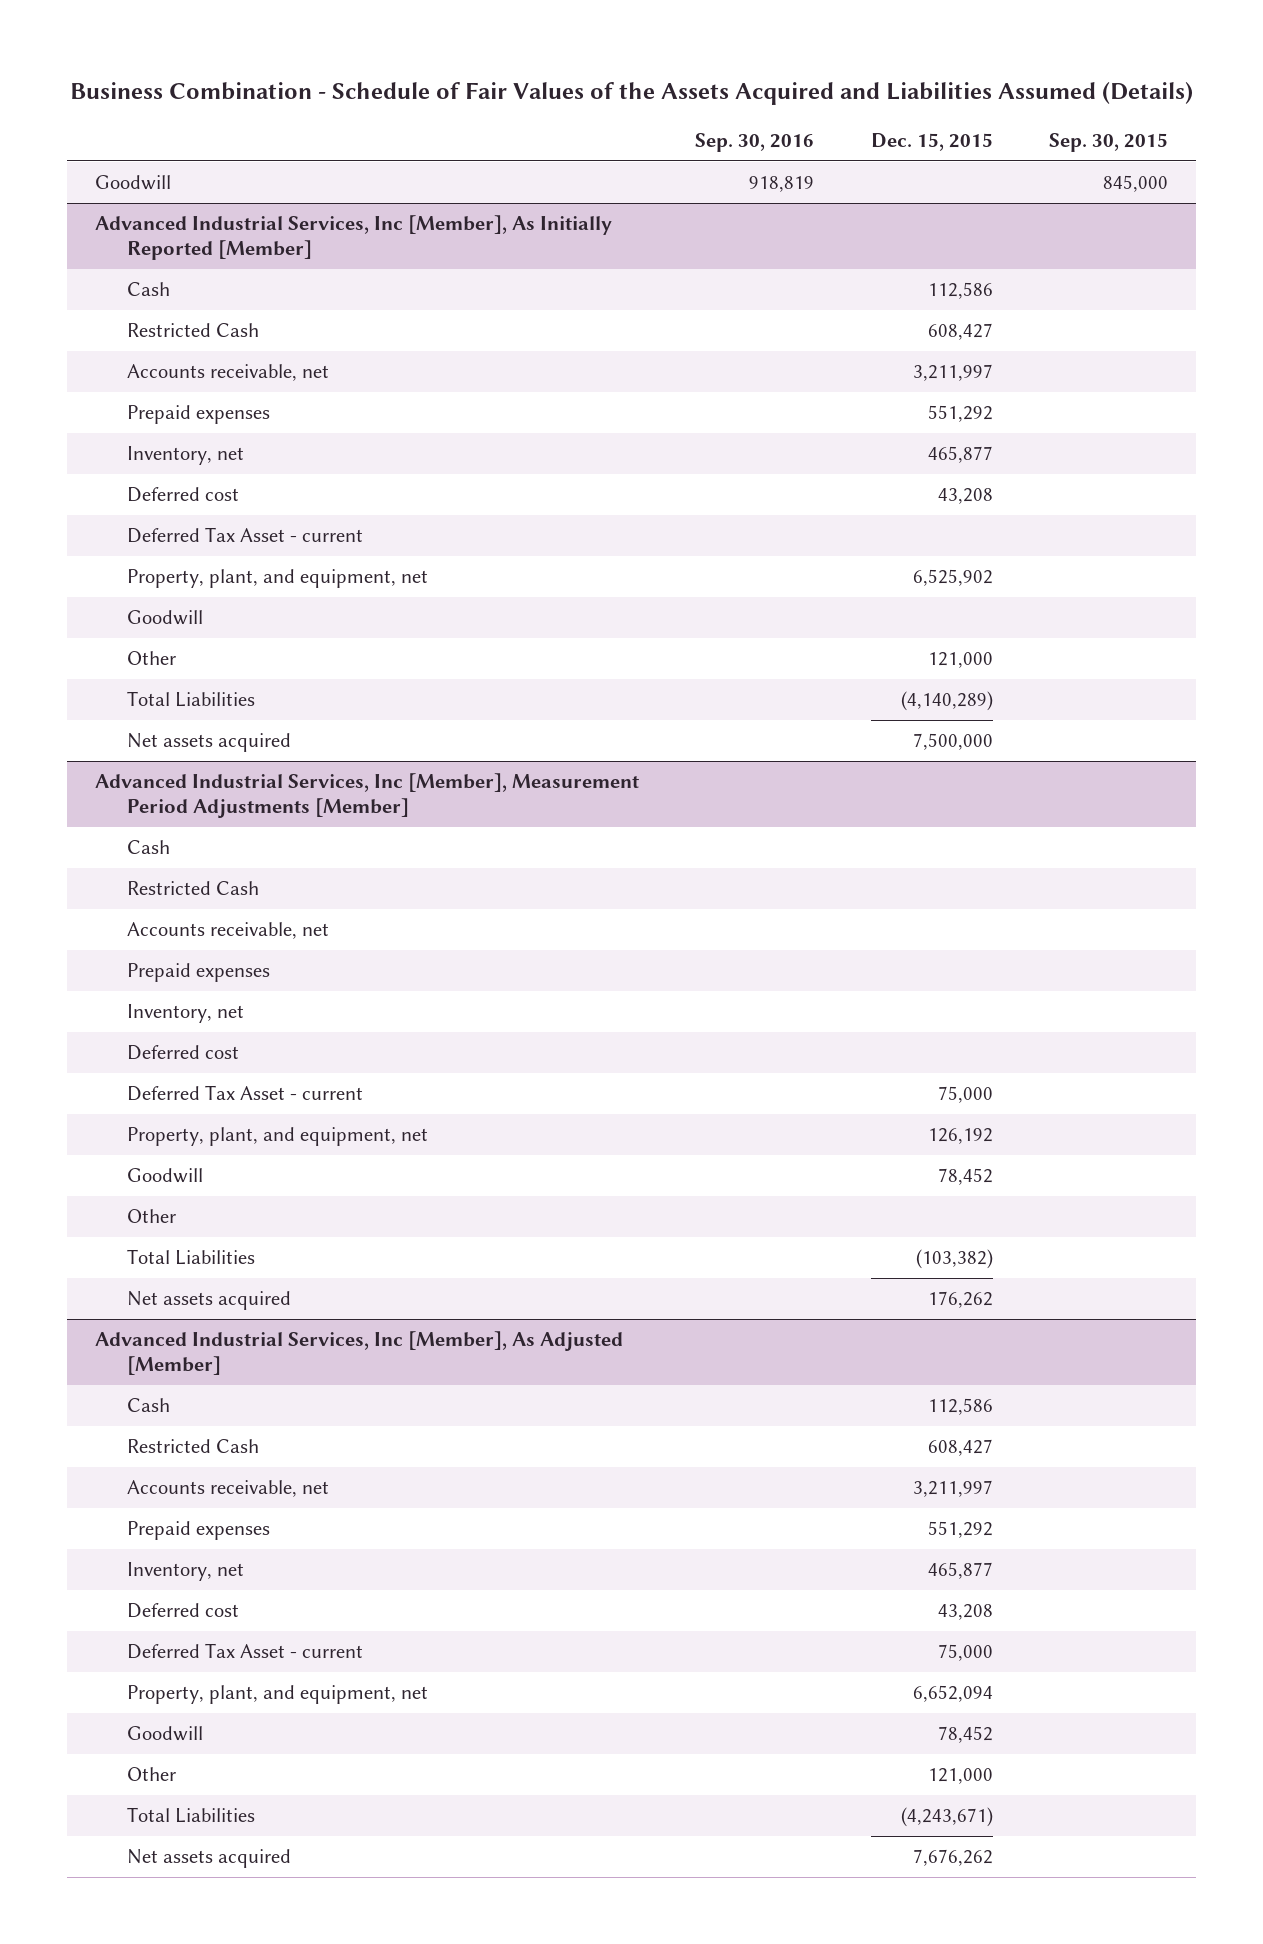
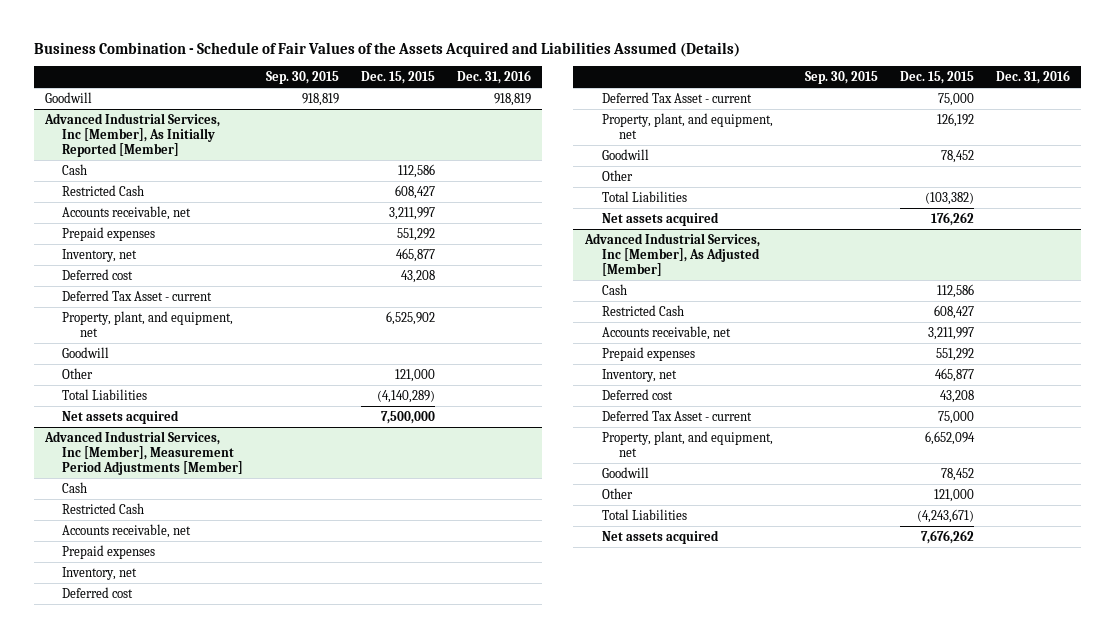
[695,133,815,153] Sep. 30, 2016 -> none
none -> [457,69,532,84] Dec. 31, 2016
[1102,175,1168,193] 845,000 -> [301,92,339,106] 918,819

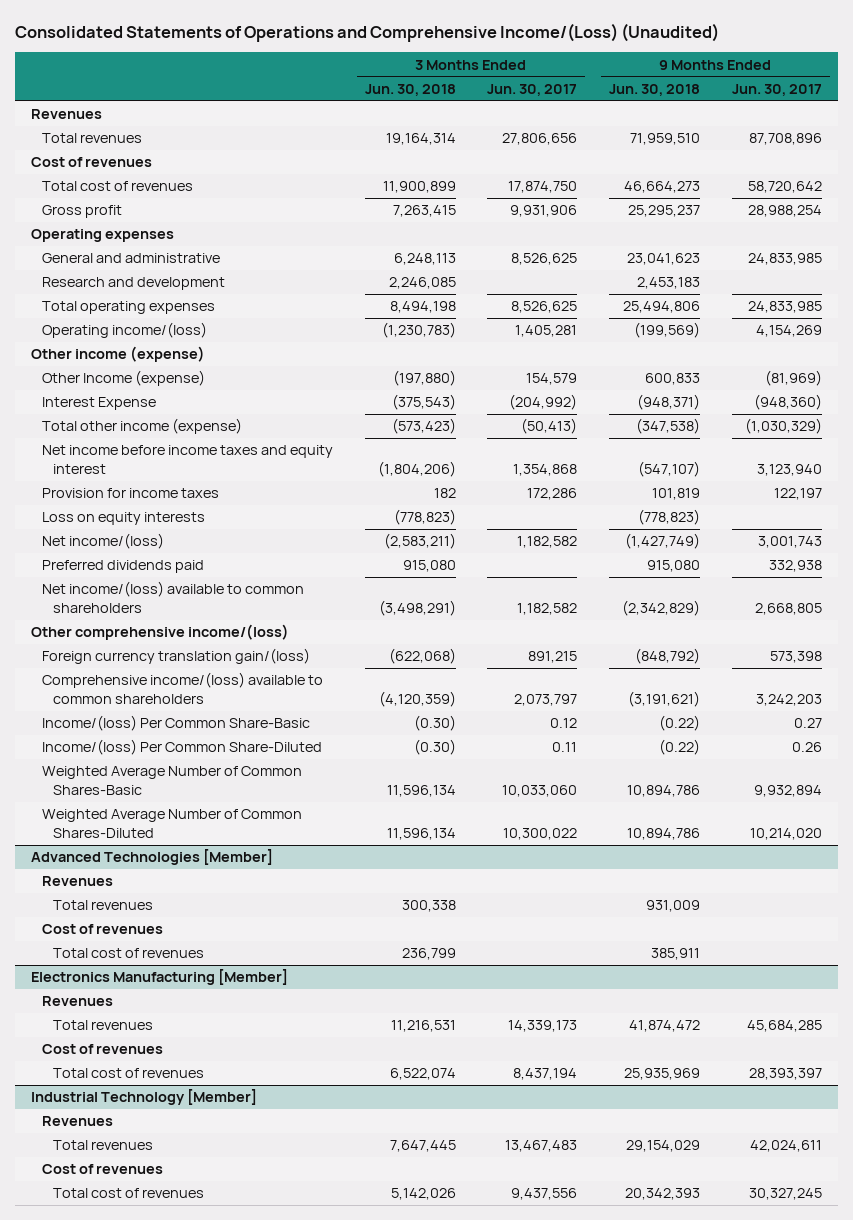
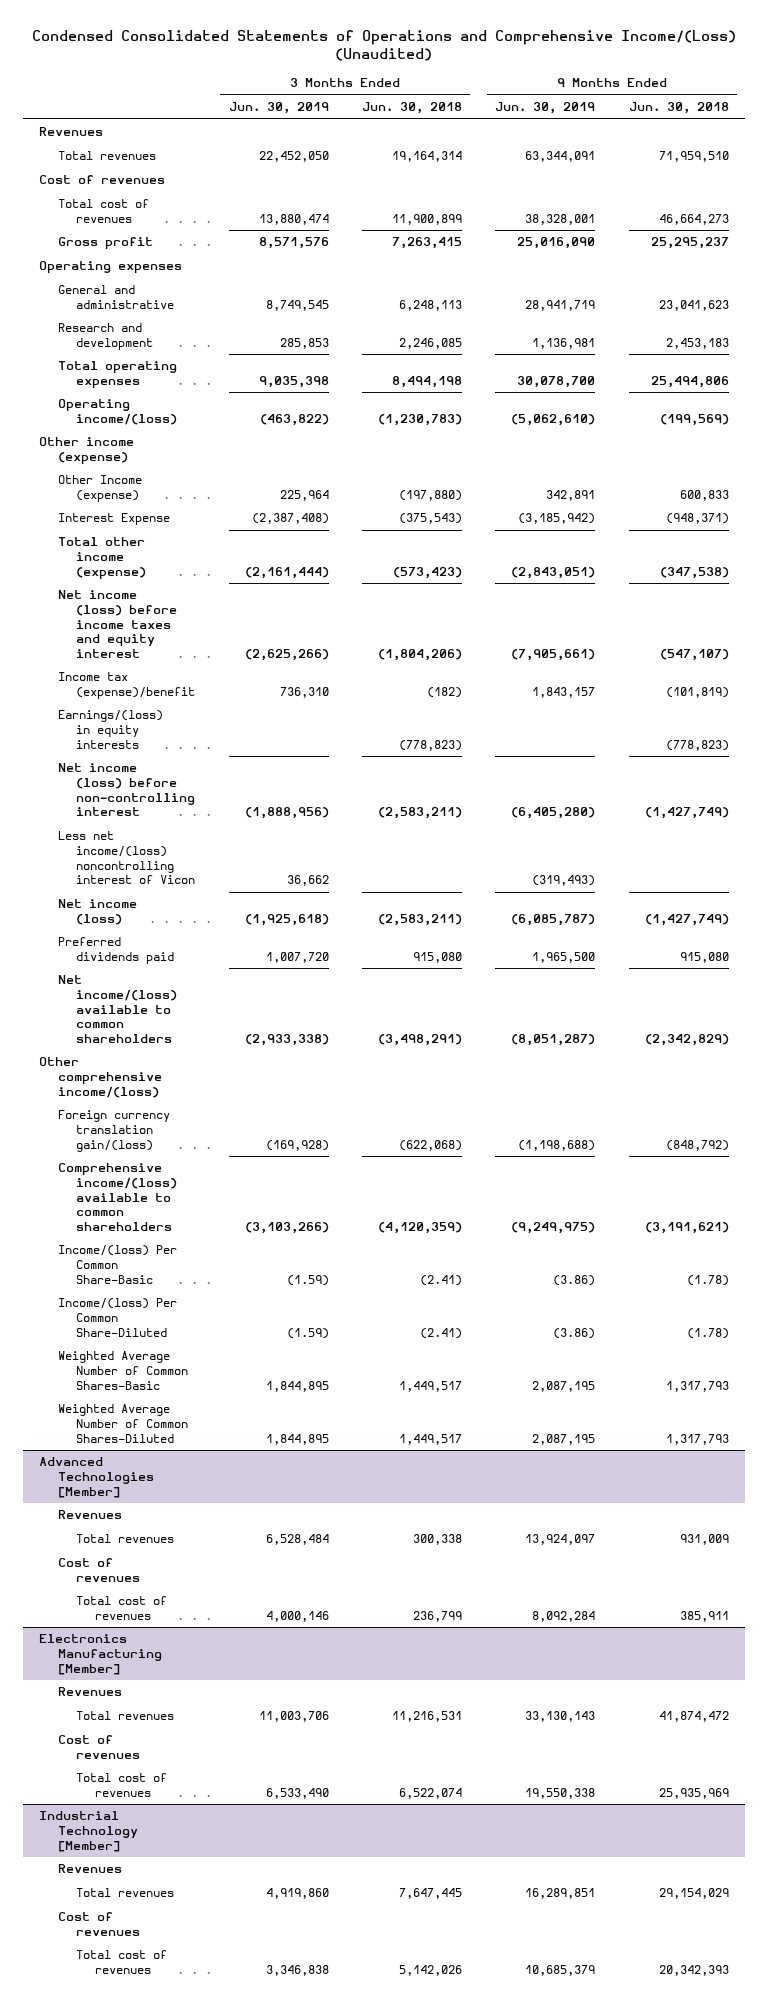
[15,22,720,42] Consolidated Statements of Operations and Comprehensive Income/(Loss) (Unaudited) -> [31,29,736,62] Condensed Consolidated Statements of Operations and Comprehensive Income/(Loss) (Unaudited)
[487,83,578,96] Jun. 30, 2017 -> none
[731,83,822,96] Jun. 30, 2017 -> none
none -> [228,102,329,115] Jun. 30, 2019
none -> [495,102,596,115] Jun. 30, 2019
[41,445,333,475] Net income before income taxes and equity interest -> [57,590,178,659] Net income (loss) before income taxes and equity interest
[41,488,219,499] Provision for income taxes -> [57,672,196,700] Income tax (expense)/benefit
[433,488,456,499] 182 -> [426,687,462,699] (182)
[652,488,701,501] 101,819 -> [665,687,729,699] (101,819)
[41,512,205,526] Loss on equity interests -> [57,710,163,749] Earnings/(loss) in equity interests
none -> [57,763,196,817] Net income (loss) before non-controlling interest
none -> [57,831,196,885] Less net income/(loss) noncontrolling interest of Vicon
[41,533,164,550] Net income/(loss) -> [57,899,137,926] Net income (loss)
[413,715,456,732] (0.30) -> [419,1274,462,1286] (2.41)
[659,715,701,732] (0.22) -> [686,1274,729,1286] (1.78)
[413,739,456,756] (0.30) -> [419,1327,462,1339] (2.41)
[659,739,701,756] (0.22) -> [686,1327,729,1339] (1.78)
[386,785,456,798] 11,596,134 -> [398,1380,462,1392] 1,449,517
[627,785,701,798] 10,894,786 -> [665,1380,729,1392] 1,317,793
[386,828,456,841] 11,596,134 -> [398,1433,462,1445] 1,449,517
[627,828,701,841] 10,894,786 -> [665,1433,729,1445] 1,317,793

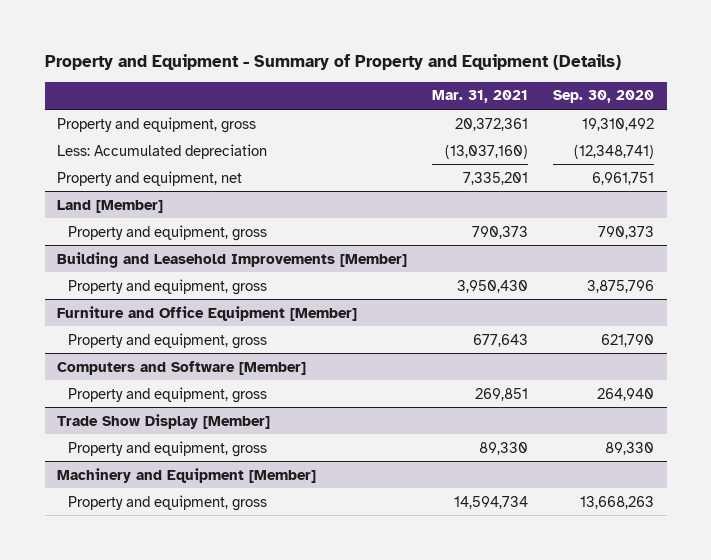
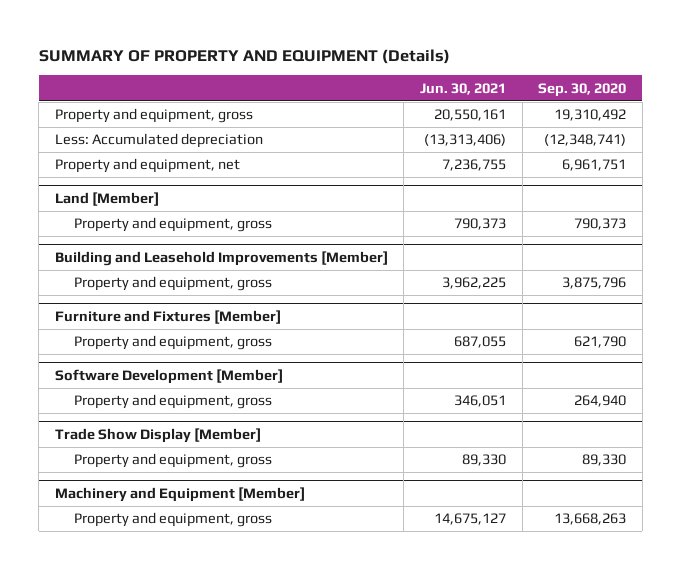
[44,54,621,71] Property and Equipment - Summary of Property and Equipment (Details) -> [38,48,450,64] SUMMARY OF PROPERTY AND EQUIPMENT (Details)
[432,90,529,104] Mar. 31, 2021 -> none
none -> [420,82,507,95] Jun. 30, 2021
[57,305,358,321] Furniture and Office Equipment [Member] -> [54,310,281,325] Furniture and Fixtures [Member]
[57,360,307,375] Computers and Software [Member] -> [54,369,283,385] Software Development [Member]

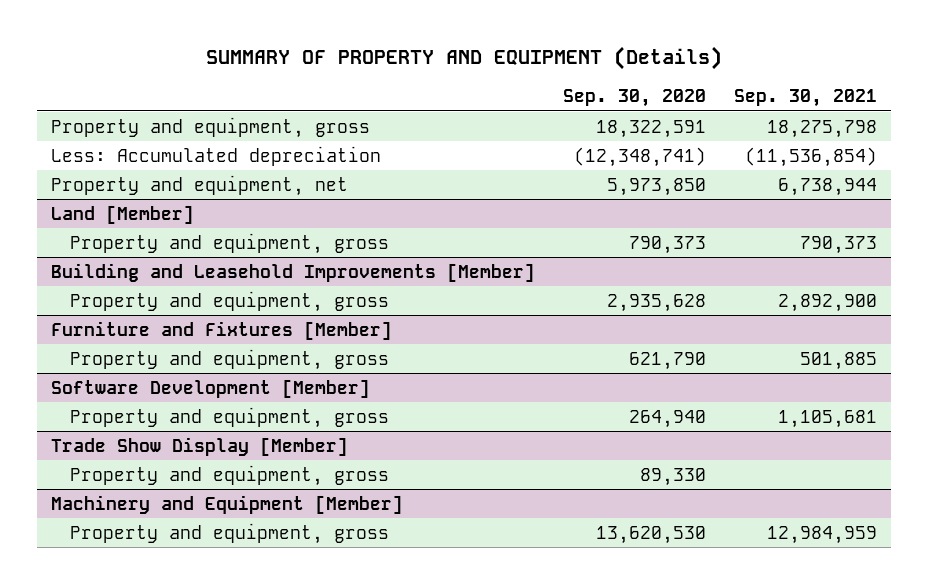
[420,82,507,95] Jun. 30, 2021 -> none
none -> [734,89,878,108] Sep. 30, 2021
[554,109,627,122] 19,310,492 -> [596,119,707,138] 18,322,591
[562,159,627,172] 6,961,751 -> [607,177,707,196] 5,973,850
[562,277,627,290] 3,875,796 -> [607,293,707,312] 2,935,628
[554,513,627,526] 13,668,263 -> [596,525,707,544] 13,620,530

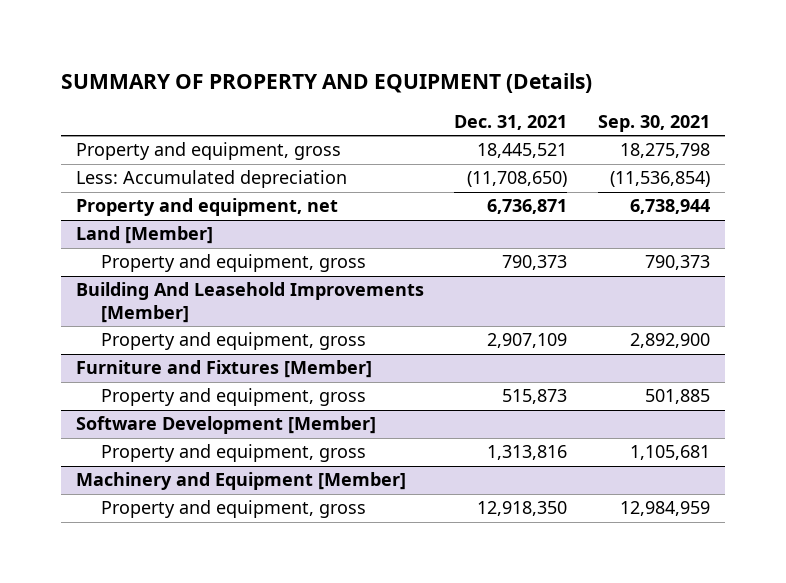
[563,89,707,108] Sep. 30, 2020 -> none
none -> [454,114,568,130] Dec. 31, 2021
[51,262,536,282] Building and Leasehold Improvements [Member] -> [76,282,425,323] Building And Leasehold Improvements [Member]
[51,436,349,456] Trade Show Display [Member] -> none
[69,464,389,486] Property and equipment, gross -> none

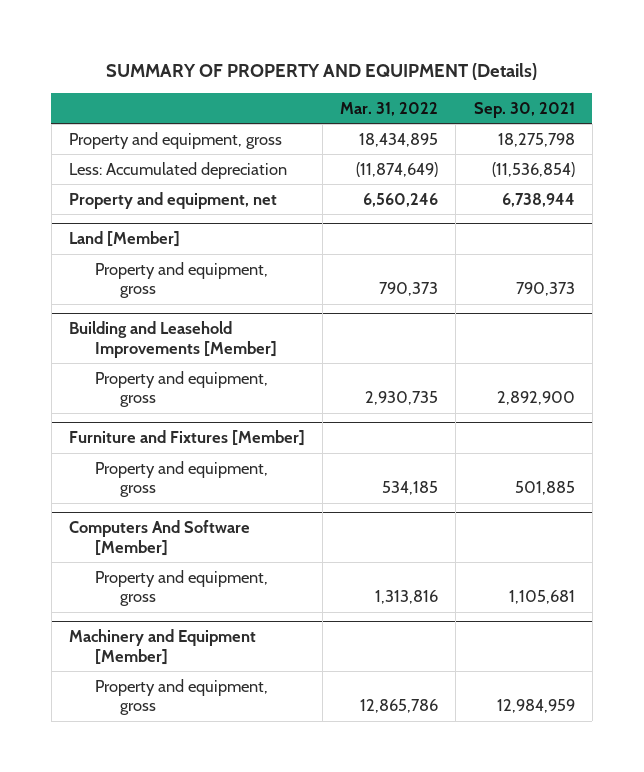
[454,114,568,130] Dec. 31, 2021 -> none
none -> [340,101,439,116] Mar. 31, 2022
[76,282,425,323] Building And Leasehold Improvements [Member] -> [69,321,277,358] Building and Leasehold Improvements [Member]
[76,416,377,435] Software Development [Member] -> none
none -> [69,520,251,556] Computers And Software [Member]

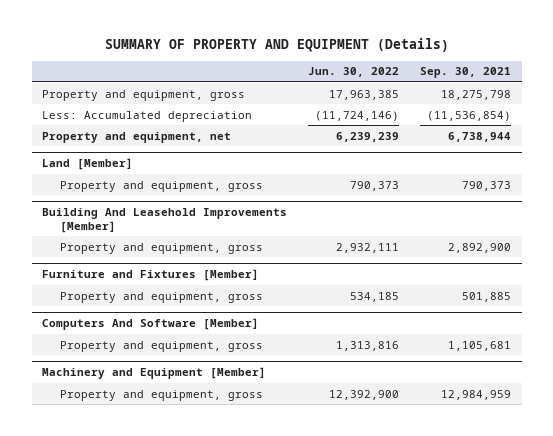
[340,101,439,116] Mar. 31, 2022 -> none
none -> [308,67,400,78] Jun. 30, 2022
[69,321,277,358] Building and Leasehold Improvements [Member] -> [42,208,288,233] Building And Leasehold Improvements [Member]

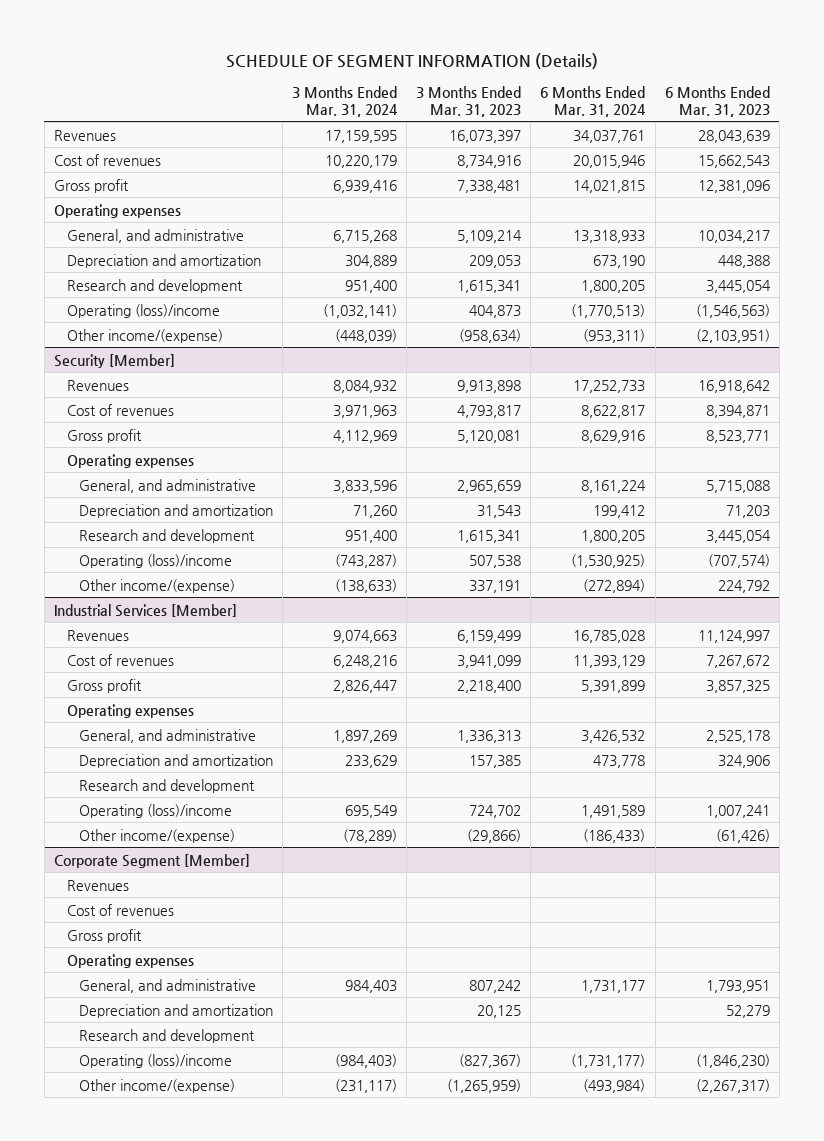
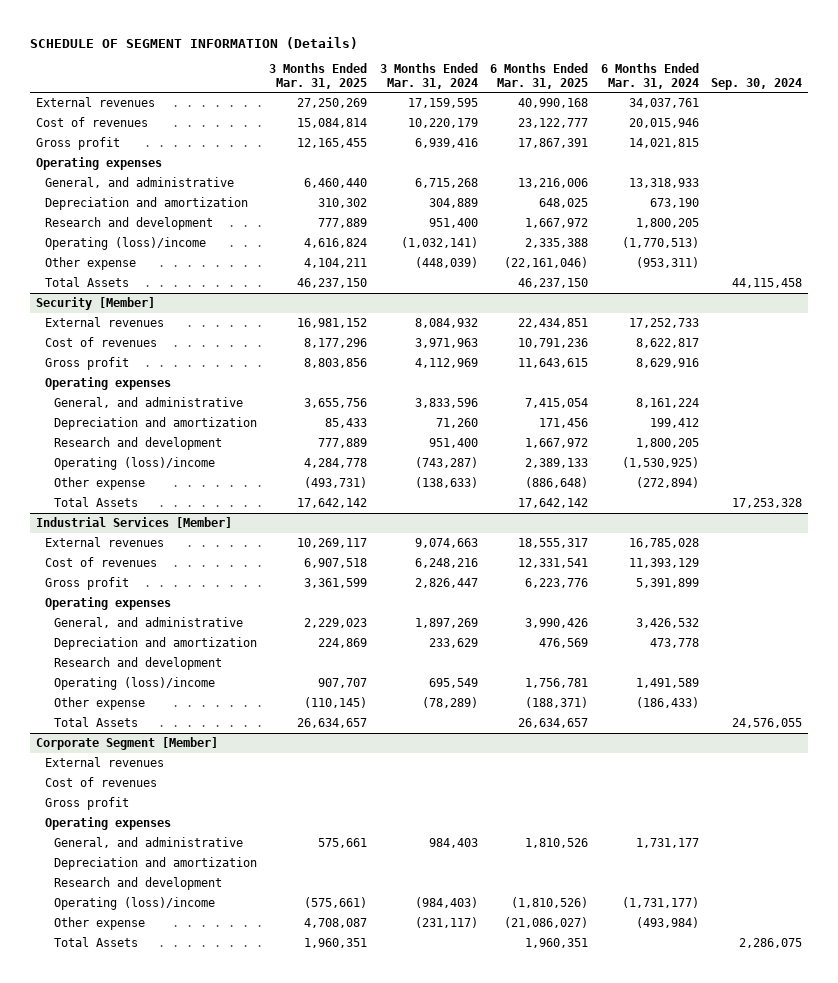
[416,86,522,117] 3 Months Ended Mar. 31, 2023 -> none
[664,86,770,117] 6 Months Ended Mar. 31, 2023 -> none
none -> [269,63,368,89] 3 Months Ended Mar. 31, 2025
none -> [490,63,589,89] 6 Months Ended Mar. 31, 2025
none -> [710,77,802,90] Sep. 30, 2024
[53,129,116,141] Revenues -> [36,96,156,107] External revenues
[66,328,223,343] Other income/(expense) -> [45,256,137,270] Other expense
none -> [45,276,130,287] Total Assets
[66,379,129,391] Revenues -> [45,316,165,327] External revenues
[79,578,236,593] Other income/(expense) -> [54,476,146,490] Other expense
none -> [54,496,139,507] Total Assets
[66,629,129,641] Revenues -> [45,536,165,547] External revenues
[79,828,236,843] Other income/(expense) -> [54,696,146,710] Other expense
none -> [54,716,139,727] Total Assets
[66,879,129,891] Revenues -> [45,756,165,767] External revenues
[79,1078,236,1093] Other income/(expense) -> [54,916,146,930] Other expense
none -> [54,936,139,947] Total Assets

